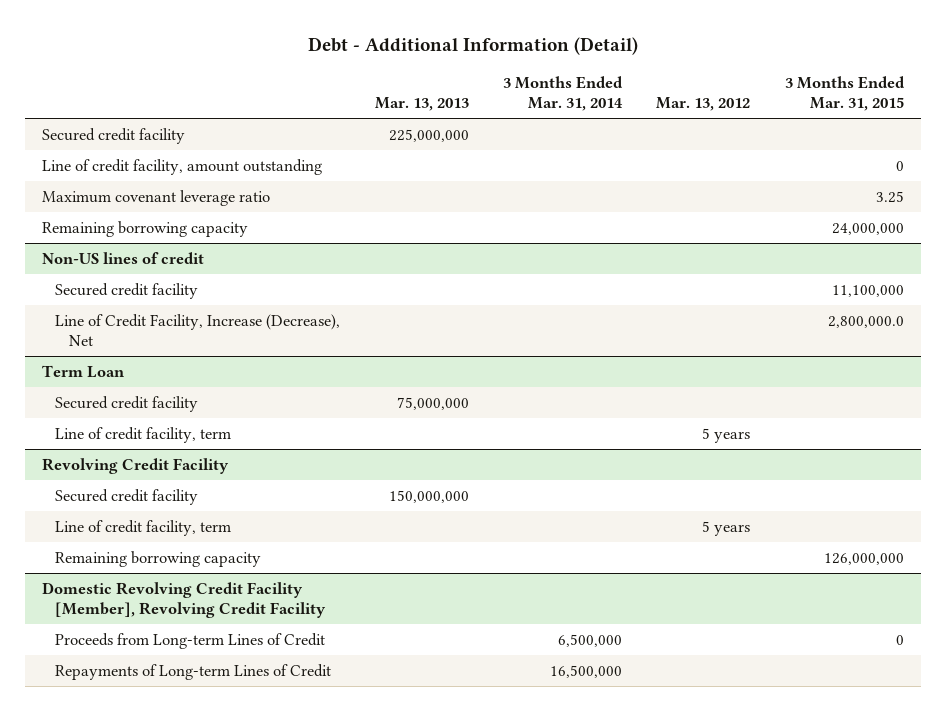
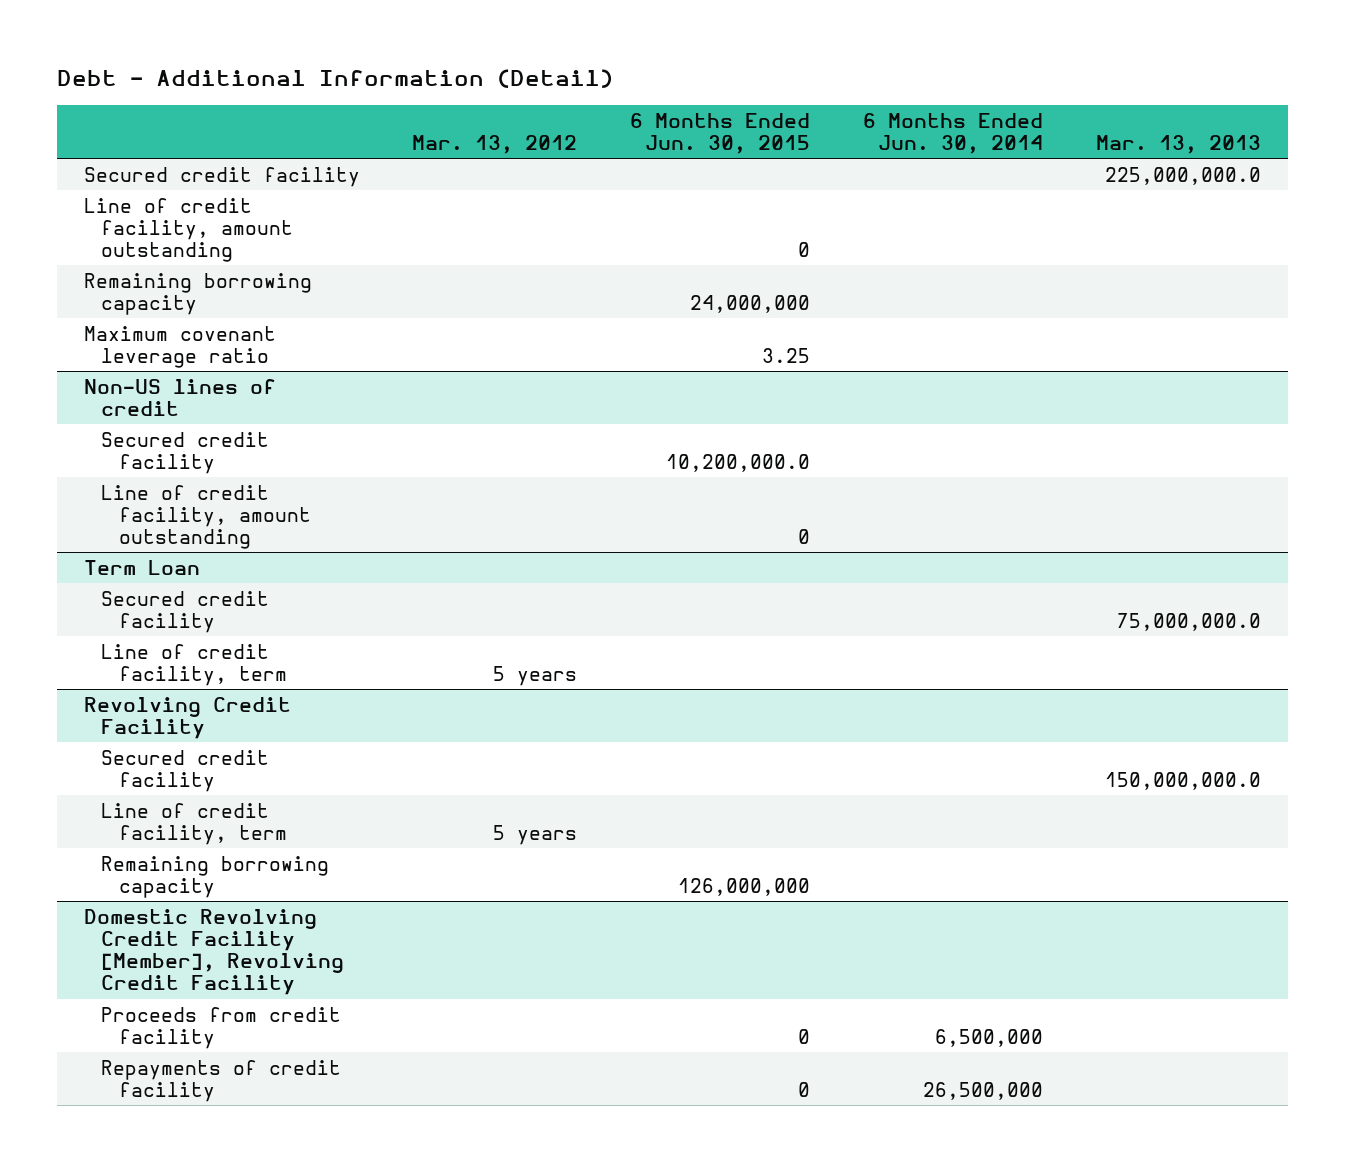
[502,76,623,112] 3 Months Ended Mar. 31, 2014 -> none
[784,76,905,112] 3 Months Ended Mar. 31, 2015 -> none
none -> [630,112,811,154] 6 Months Ended Jun. 30, 2015
none -> [863,112,1044,154] 6 Months Ended Jun. 30, 2014
[388,128,469,142] 225,000,000 -> [1105,166,1262,185] 225,000,000.0
[41,189,270,206] Maximum covenant leverage ratio -> [83,325,276,368] Maximum covenant leverage ratio
[55,313,341,347] Line of Credit Facility, Increase (Decrease), Net -> none
none -> [101,484,312,550] Line of credit facility, amount outstanding
[396,396,469,410] 75,000,000 -> [1117,612,1262,631] 75,000,000.0
[388,489,469,503] 150,000,000 -> [1105,771,1262,790] 150,000,000.0
[55,632,326,649] Proceeds from Long-term Lines of Credit -> [101,1006,342,1049] Proceeds from credit facility
[55,663,332,680] Repayments of Long-term Lines of Credit -> [101,1059,342,1102] Repayments of credit facility

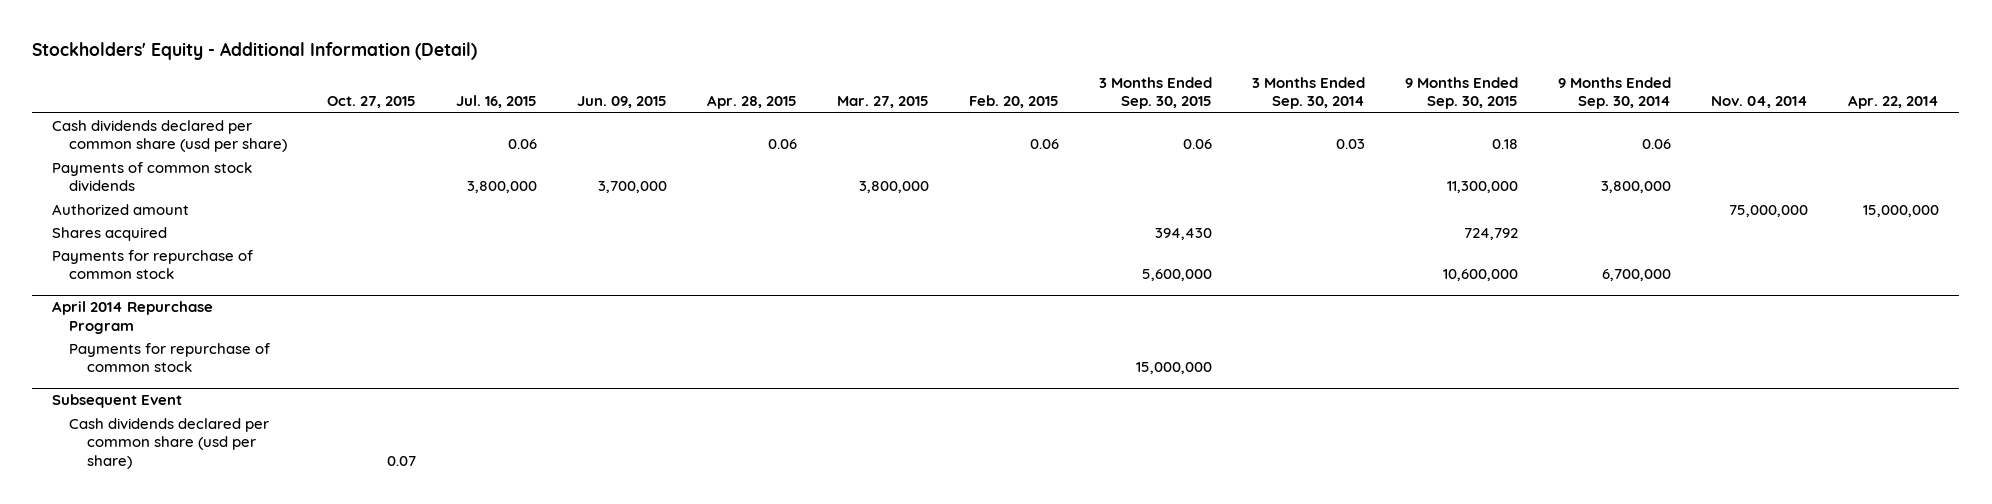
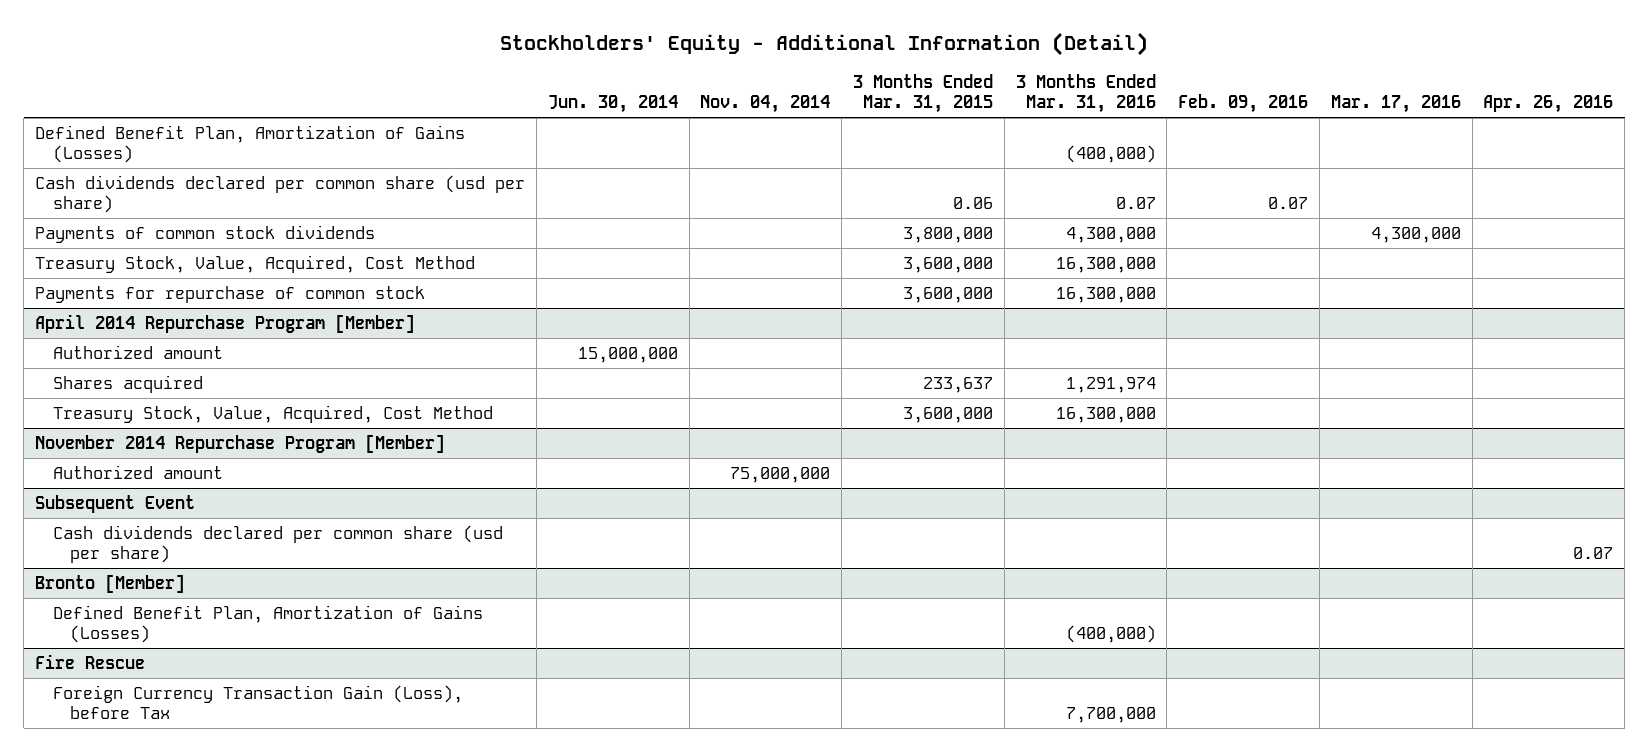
[327,96,417,109] Oct. 27, 2015 -> none
[456,95,538,109] Jul. 16, 2015 -> none
[577,96,668,109] Jun. 09, 2015 -> none
[707,95,798,110] Apr. 28, 2015 -> none
[837,96,930,109] Mar. 27, 2015 -> none
[969,95,1060,109] Feb. 20, 2015 -> none
[1099,76,1213,110] 3 Months Ended Sep. 30, 2015 -> none
[1252,76,1366,110] 3 Months Ended Sep. 30, 2014 -> none
[1405,76,1519,110] 9 Months Ended Sep. 30, 2015 -> none
[1558,76,1672,110] 9 Months Ended Sep. 30, 2014 -> none
[1848,95,1940,110] Apr. 22, 2014 -> none
none -> [547,95,678,114] Jun. 30, 2014
none -> [852,73,993,114] 3 Months Ended Mar. 31, 2015
none -> [1015,73,1156,114] 3 Months Ended Mar. 31, 2016
none -> [1178,94,1309,114] Feb. 09, 2016
none -> [1330,95,1461,114] Mar. 17, 2016
none -> [1483,95,1614,114] Apr. 26, 2016
none -> [35,124,466,164] Defined Benefit Plan, Amortization of Gains (Losses)
[52,204,190,216] Authorized amount -> none
[52,227,168,242] Shares acquired -> none
none -> [35,254,476,273] Treasury Stock, Value, Acquired, Cost Method
[69,343,271,373] Payments for repurchase of common stock -> none
[52,301,214,334] April 2014 Repurchase Program -> [35,313,416,333] April 2014 Repurchase Program [Member]
none -> [52,344,223,359] Authorized amount
none -> [52,374,203,393] Shares acquired
none -> [52,404,493,423] Treasury Stock, Value, Acquired, Cost Method
none -> [35,433,446,453] November 2014 Repurchase Program [Member]
none -> [52,464,223,479] Authorized amount
none -> [35,573,186,593] Bronto [Member]
none -> [52,604,483,644] Defined Benefit Plan, Amortization of Gains (Losses)
none -> [35,653,146,669] Fire Rescue
none -> [52,684,463,720] Foreign Currency Transaction Gain (Loss), before Tax

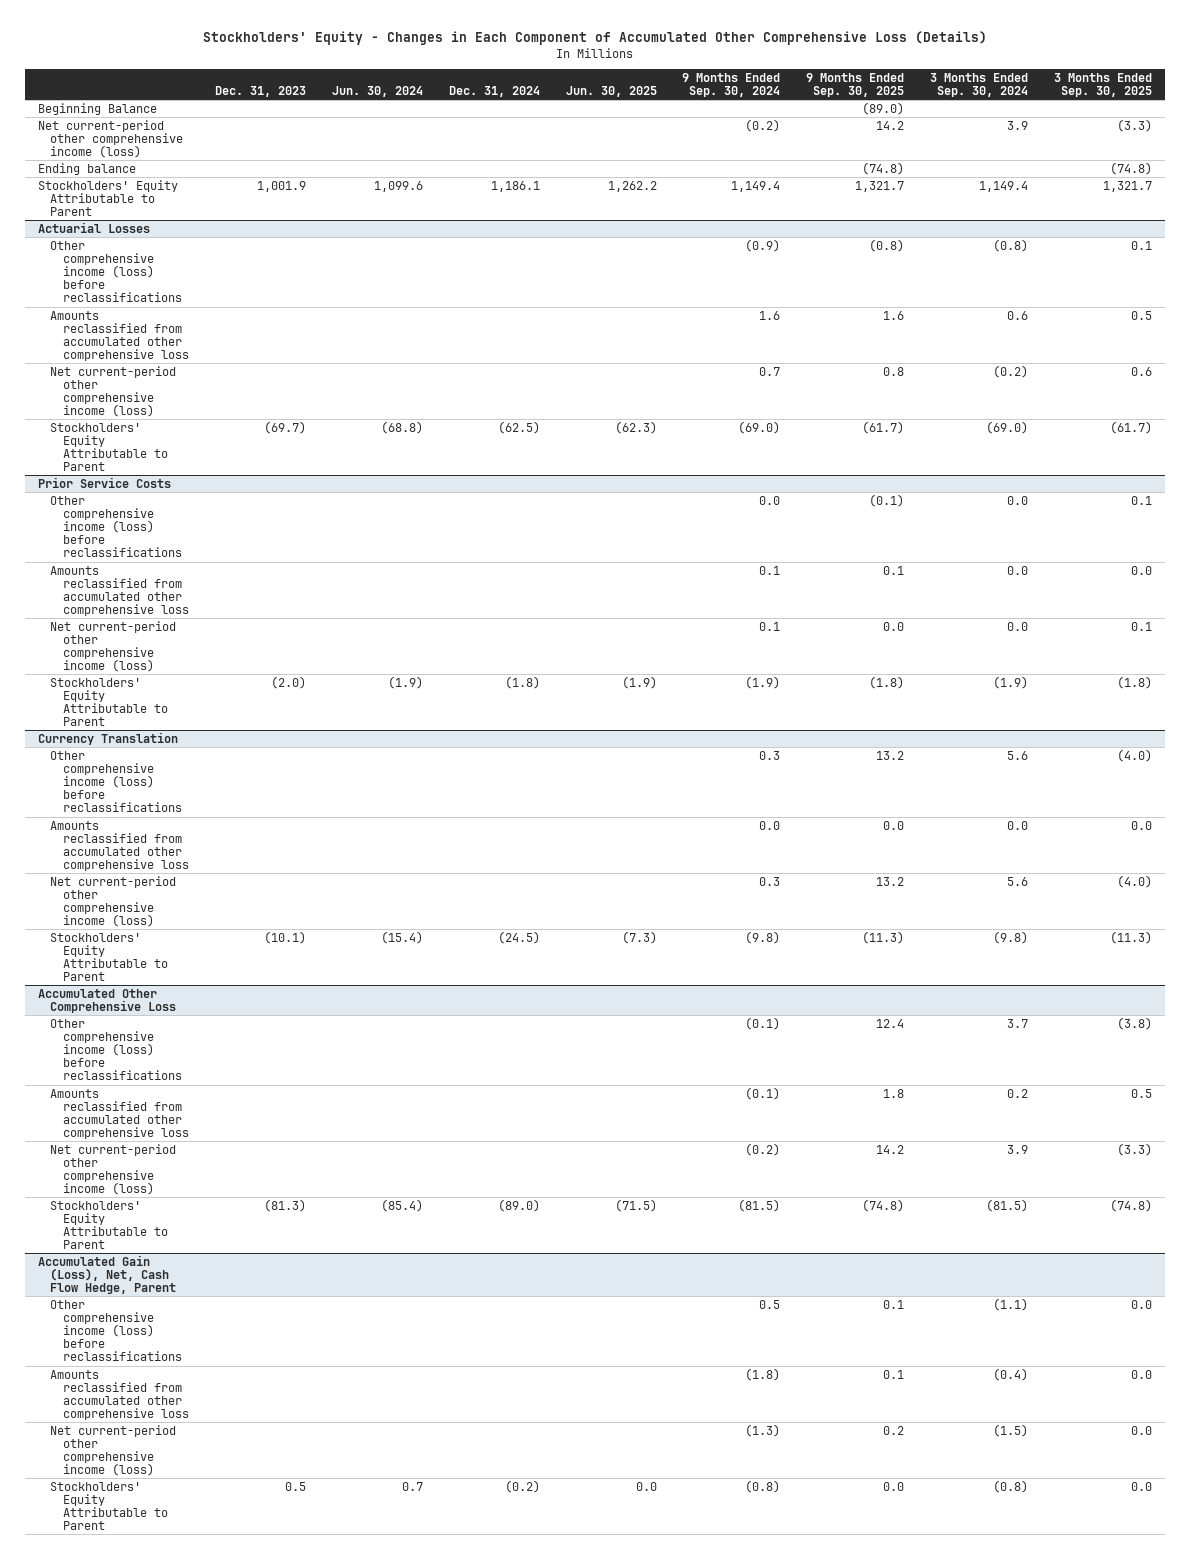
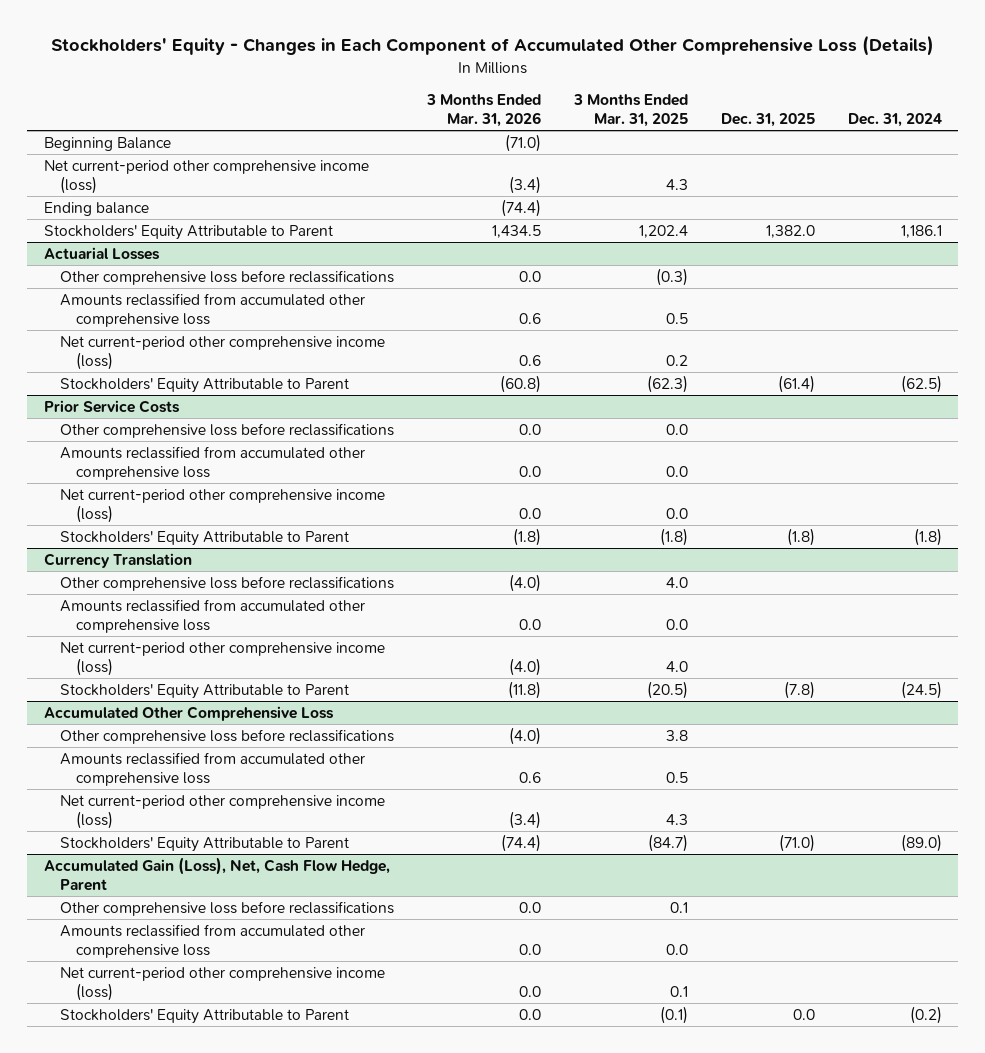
[215,85,307,97] Dec. 31, 2023 -> none
[331,85,423,97] Jun. 30, 2024 -> none
[565,85,657,97] Jun. 30, 2025 -> none
[682,72,781,97] 9 Months Ended Sep. 30, 2024 -> none
[806,72,905,97] 9 Months Ended Sep. 30, 2025 -> none
[930,72,1029,97] 3 Months Ended Sep. 30, 2024 -> none
[1054,72,1153,97] 3 Months Ended Sep. 30, 2025 -> none
none -> [425,94,541,128] 3 Months Ended Mar. 31, 2026
none -> [572,94,688,128] 3 Months Ended Mar. 31, 2025
none -> [720,113,815,128] Dec. 31, 2025
[50,240,183,303] Other comprehensive income (loss) before reclassifications -> [59,269,394,285] Other comprehensive loss before reclassifications
[50,495,183,558] Other comprehensive income (loss) before reclassifications -> [59,422,394,438] Other comprehensive loss before reclassifications
[50,750,183,813] Other comprehensive income (loss) before reclassifications -> [59,575,394,591] Other comprehensive loss before reclassifications
[50,1018,183,1081] Other comprehensive income (loss) before reclassifications -> [59,728,394,744] Other comprehensive loss before reclassifications
[50,1299,183,1362] Other comprehensive income (loss) before reclassifications -> [59,900,394,916] Other comprehensive loss before reclassifications

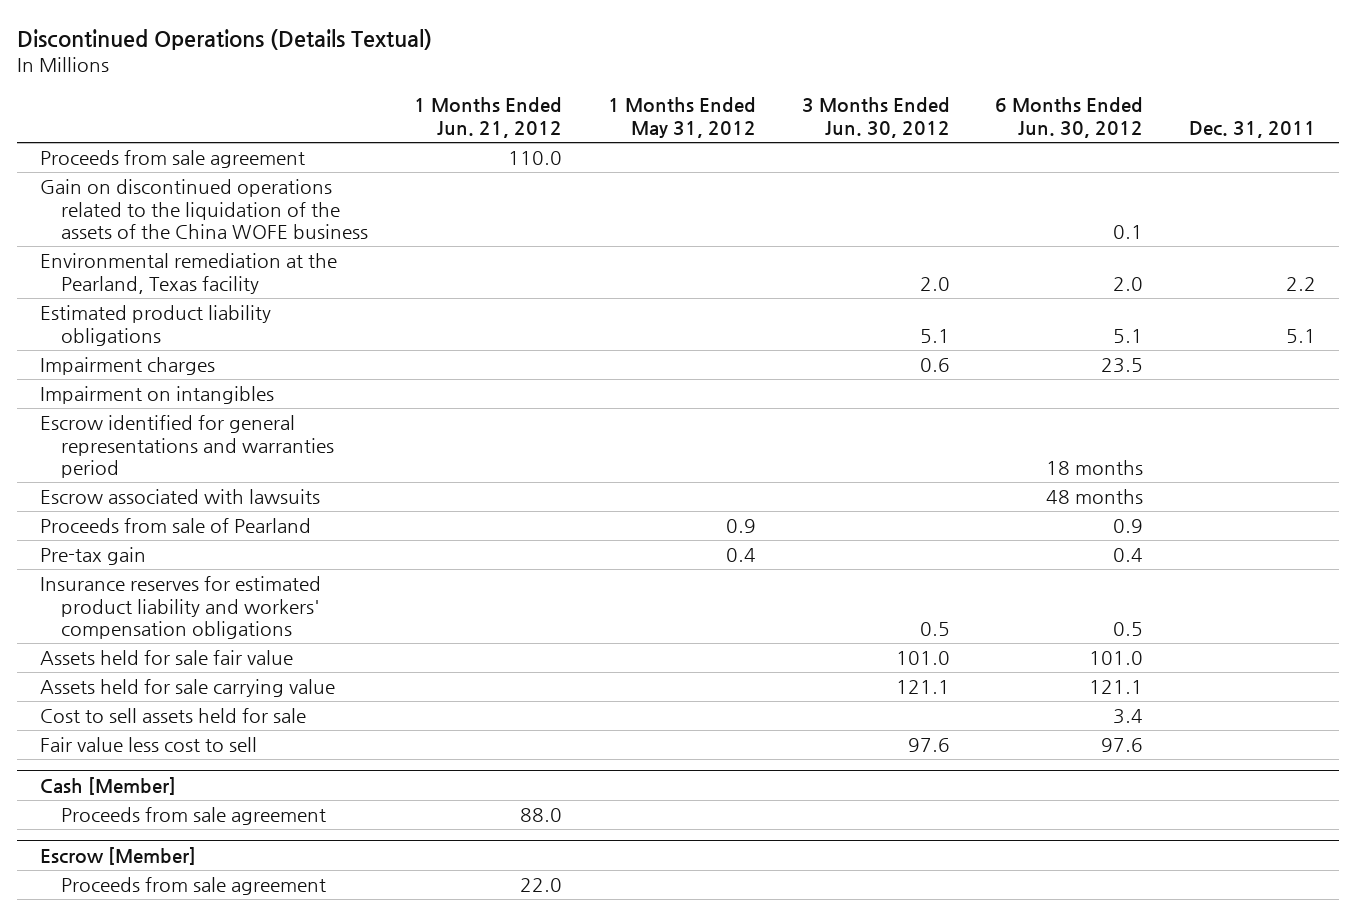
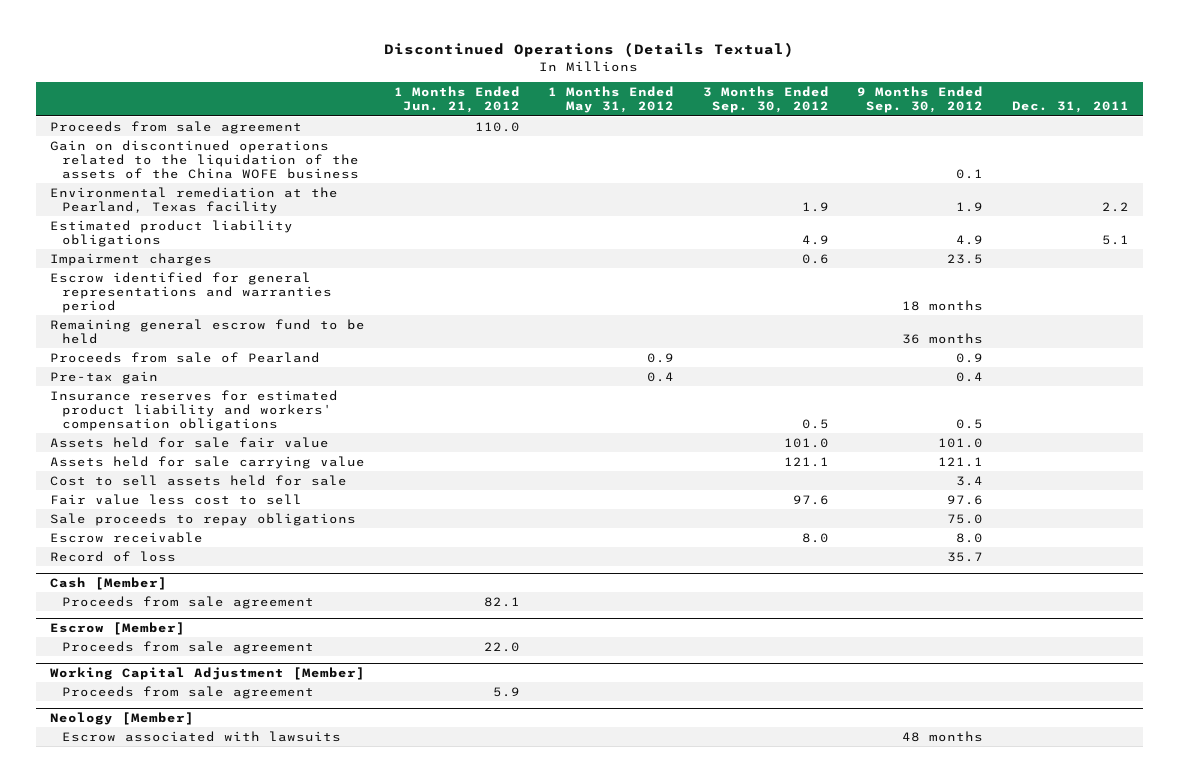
[801,97,950,138] 3 Months Ended Jun. 30, 2012 -> none
[995,97,1144,138] 6 Months Ended Jun. 30, 2012 -> none
none -> [702,85,829,114] 3 Months Ended Sep. 30, 2012
none -> [857,85,984,114] 9 Months Ended Sep. 30, 2012
[39,386,274,405] Impairment on intangibles -> none
[39,489,320,505] Escrow associated with lawsuits -> none
none -> [50,318,366,344] Remaining general escrow fund to be held
none -> [50,512,357,526] Sale proceeds to repay obligations
none -> [50,531,204,543] Escrow receivable
none -> [50,550,177,562] Record of loss
[519,808,562,823] 88.0 -> [483,596,520,607] 82.1
none -> [50,666,366,680] Working Capital Adjustment [Member]
none -> [61,685,314,699] Proceeds from sale agreement
none -> [50,711,195,725] Neology [Member]
none -> [61,730,341,742] Escrow associated with lawsuits

